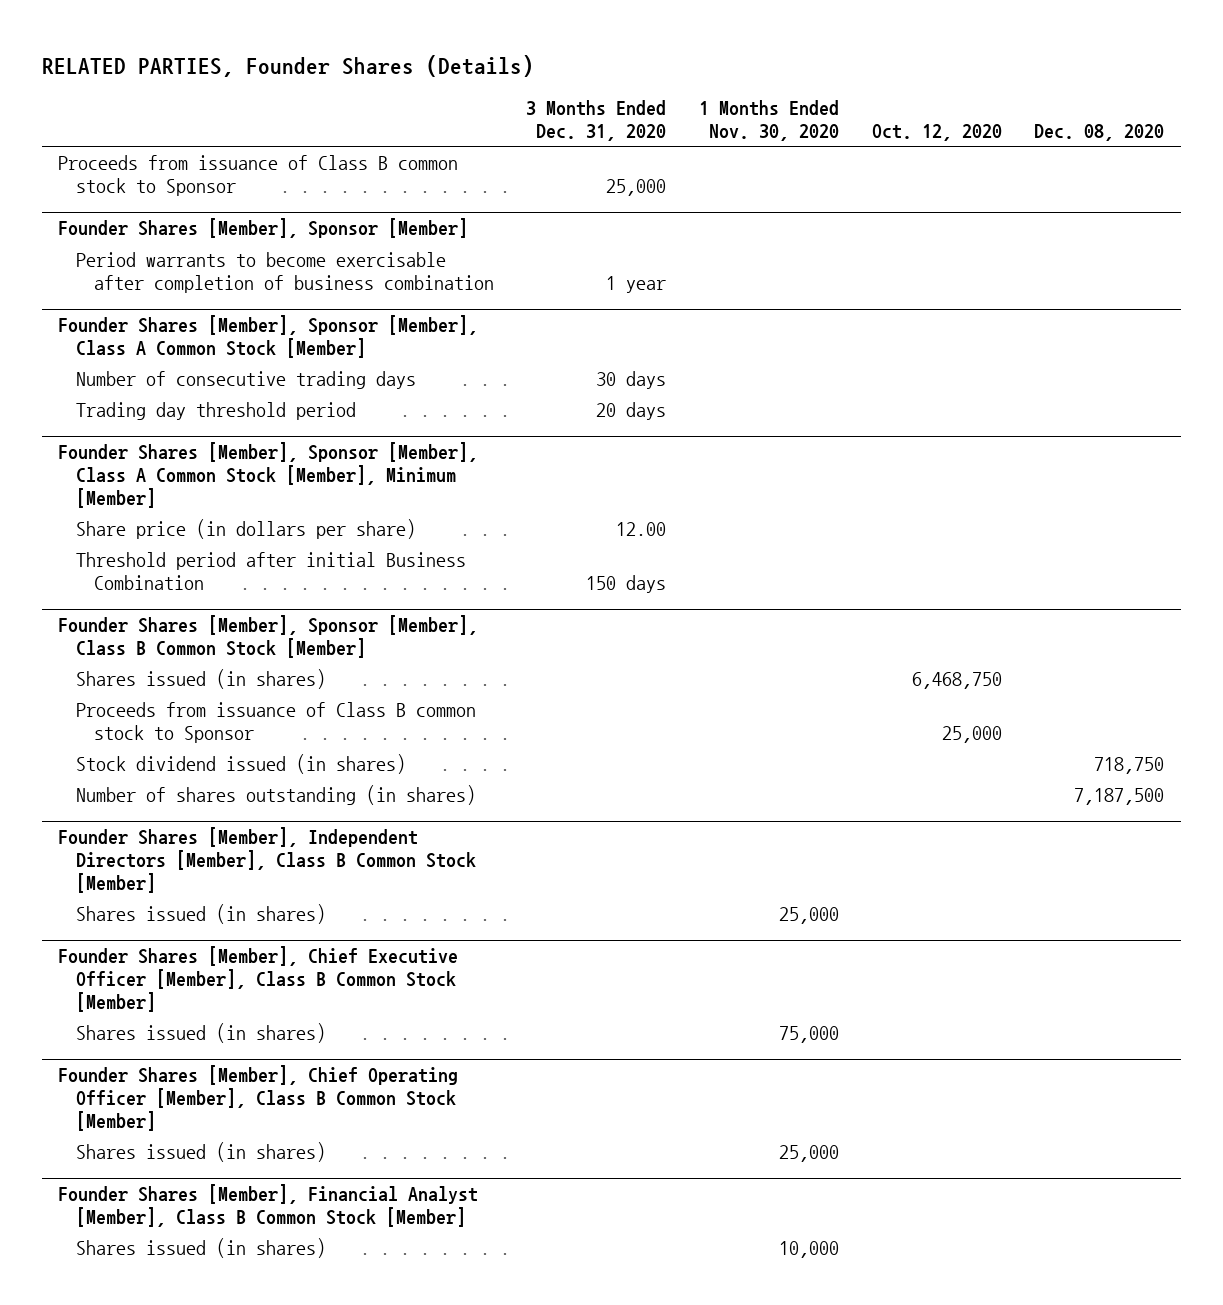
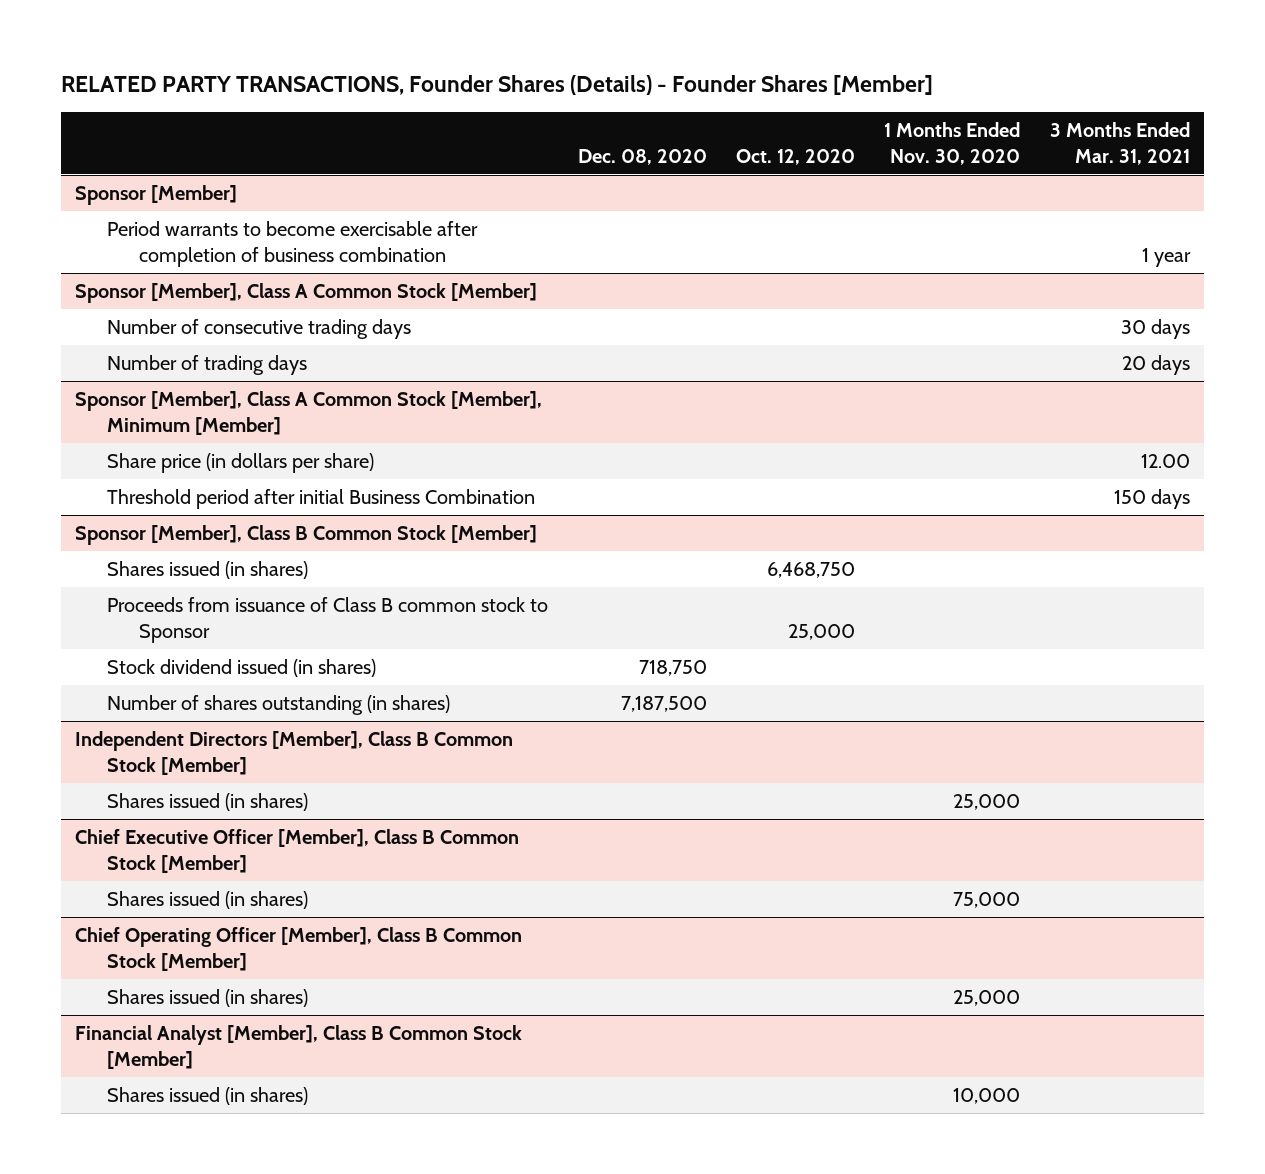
[42,54,535,77] RELATED PARTIES, Founder Shares (Details) -> [60,75,933,96] RELATED PARTY TRANSACTIONS, Founder Shares (Details) - Founder Shares [Member]
[526,100,667,141] 3 Months Ended Dec. 31, 2020 -> none
none -> [1049,122,1190,165] 3 Months Ended Mar. 31, 2021
[58,154,459,196] Proceeds from issuance of Class B common stock to Sponsor -> none
[58,218,469,239] Founder Shares [Member], Sponsor [Member] -> [75,185,238,206] Sponsor [Member]
[58,315,479,359] Founder Shares [Member], Sponsor [Member], Class A Common Stock [Member] -> [75,283,538,304] Sponsor [Member], Class A Common Stock [Member]
[76,401,357,420] Trading day threshold period -> [107,355,308,376] Number of trading days
[58,442,479,509] Founder Shares [Member], Sponsor [Member], Class A Common Stock [Member], Minimum [Member] -> [75,391,543,435] Sponsor [Member], Class A Common Stock [Member], Minimum [Member]
[58,615,479,659] Founder Shares [Member], Sponsor [Member], Class B Common Stock [Member] -> [75,525,538,546] Sponsor [Member], Class B Common Stock [Member]
[58,827,477,894] Founder Shares [Member], Independent Directors [Member], Class B Common Stock [Member] -> [75,731,514,775] Independent Directors [Member], Class B Common Stock [Member]
[58,946,459,1013] Founder Shares [Member], Chief Executive Officer [Member], Class B Common Stock [Member] -> [75,829,520,873] Chief Executive Officer [Member], Class B Common Stock [Member]
[58,1065,459,1132] Founder Shares [Member], Chief Operating Officer [Member], Class B Common Stock [Member] -> [75,927,523,971] Chief Operating Officer [Member], Class B Common Stock [Member]
[58,1184,479,1228] Founder Shares [Member], Financial Analyst [Member], Class B Common Stock [Member] -> [75,1025,523,1069] Financial Analyst [Member], Class B Common Stock [Member]

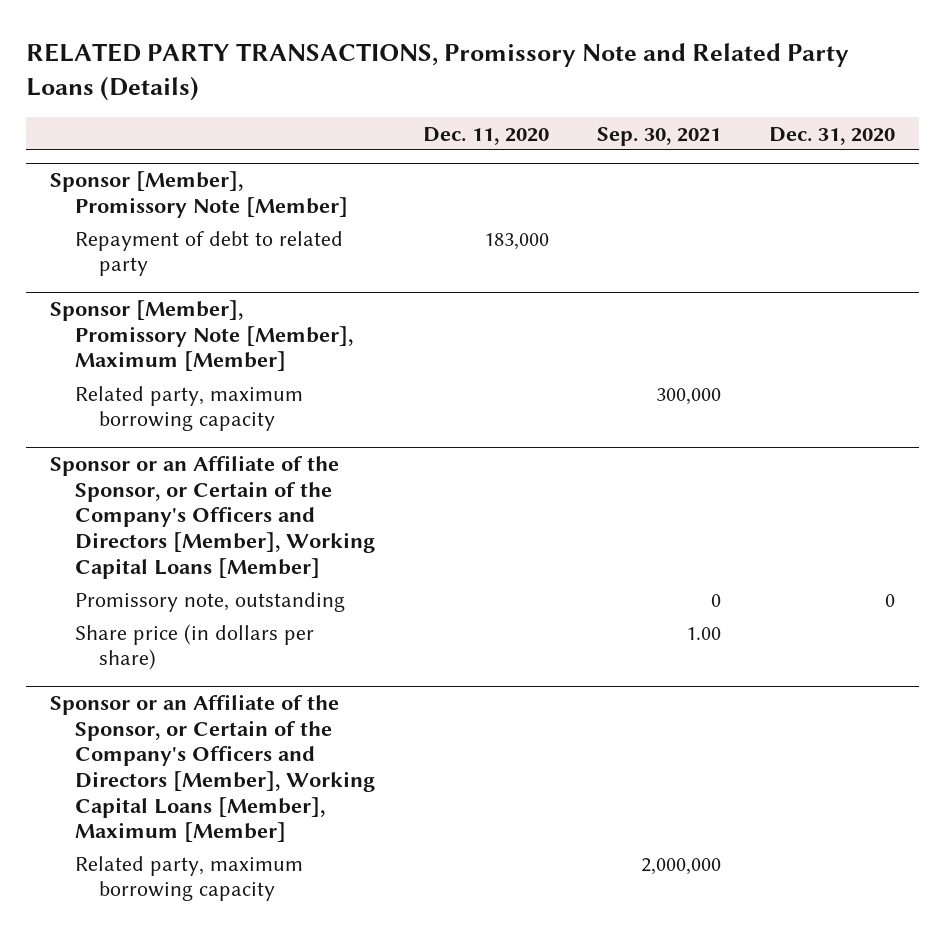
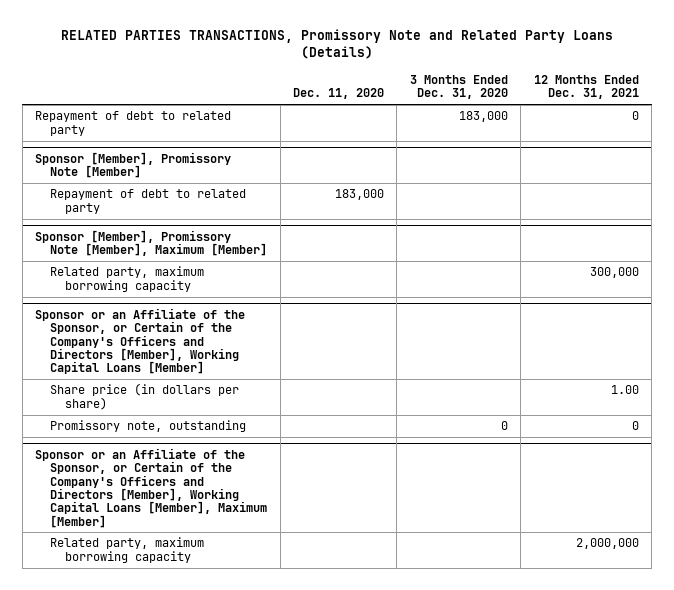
[26,42,850,102] RELATED PARTY TRANSACTIONS, Promissory Note and Related Party Loans (Details) -> [60,28,613,60] RELATED PARTIES TRANSACTIONS, Promissory Note and Related Party Loans (Details)
[596,126,721,146] Sep. 30, 2021 -> none
[769,126,896,145] Dec. 31, 2020 -> none
none -> [409,75,508,100] 3 Months Ended Dec. 31, 2020
none -> [533,75,639,100] 12 Months Ended Dec. 31, 2021
none -> [35,111,232,136] Repayment of debt to related party
[74,591,345,612] Promissory note, outstanding -> [50,420,247,433] Promissory note, outstanding

